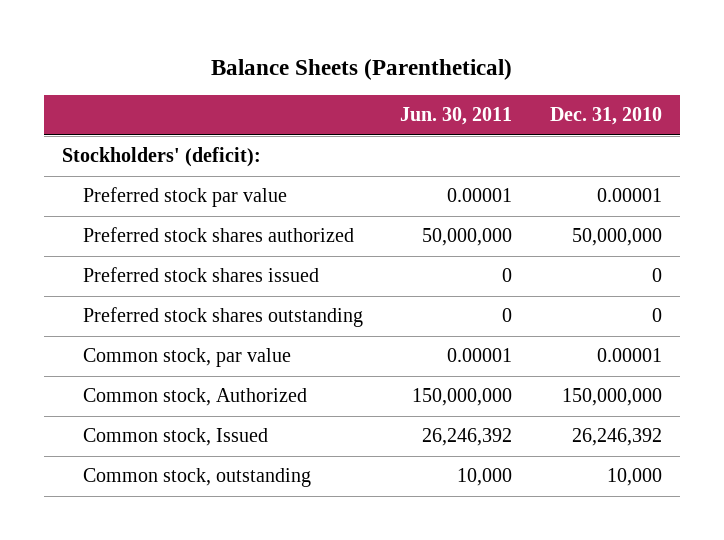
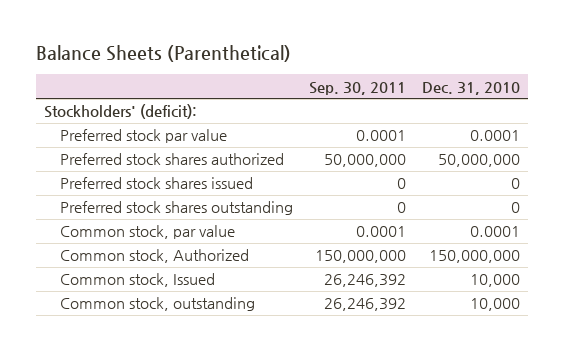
[400,107,513,126] Jun. 30, 2011 -> none
none -> [309,81,407,95] Sep. 30, 2011
[596,188,662,203] 0.00001 -> [470,130,521,142] 0.0001
[596,348,662,363] 0.00001 -> [470,226,521,238] 0.0001
[571,428,662,447] 26,246,392 -> [470,274,521,288] 10,000

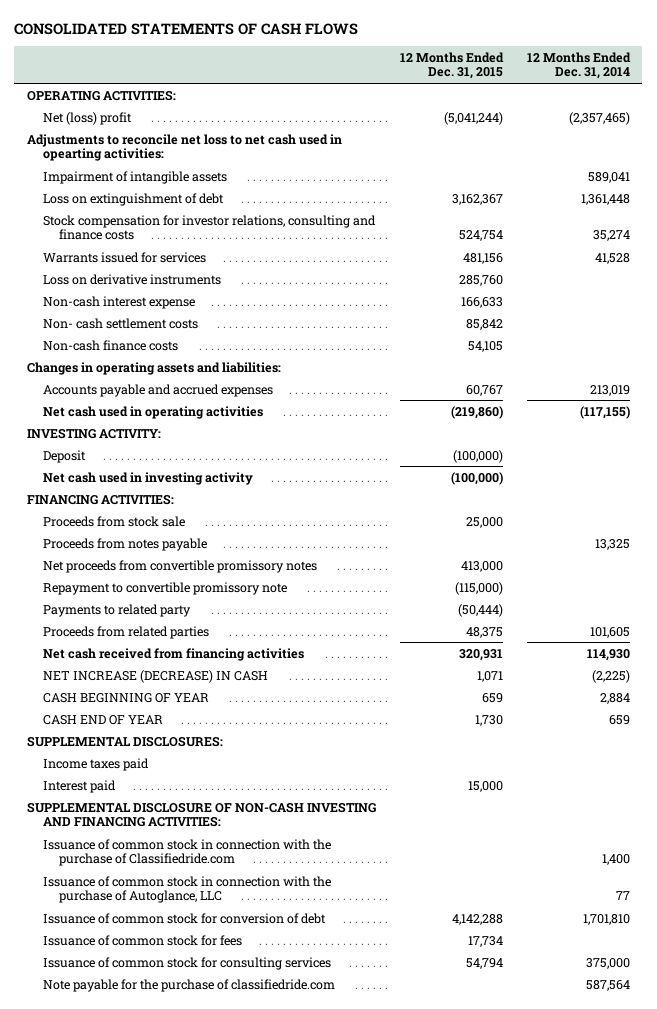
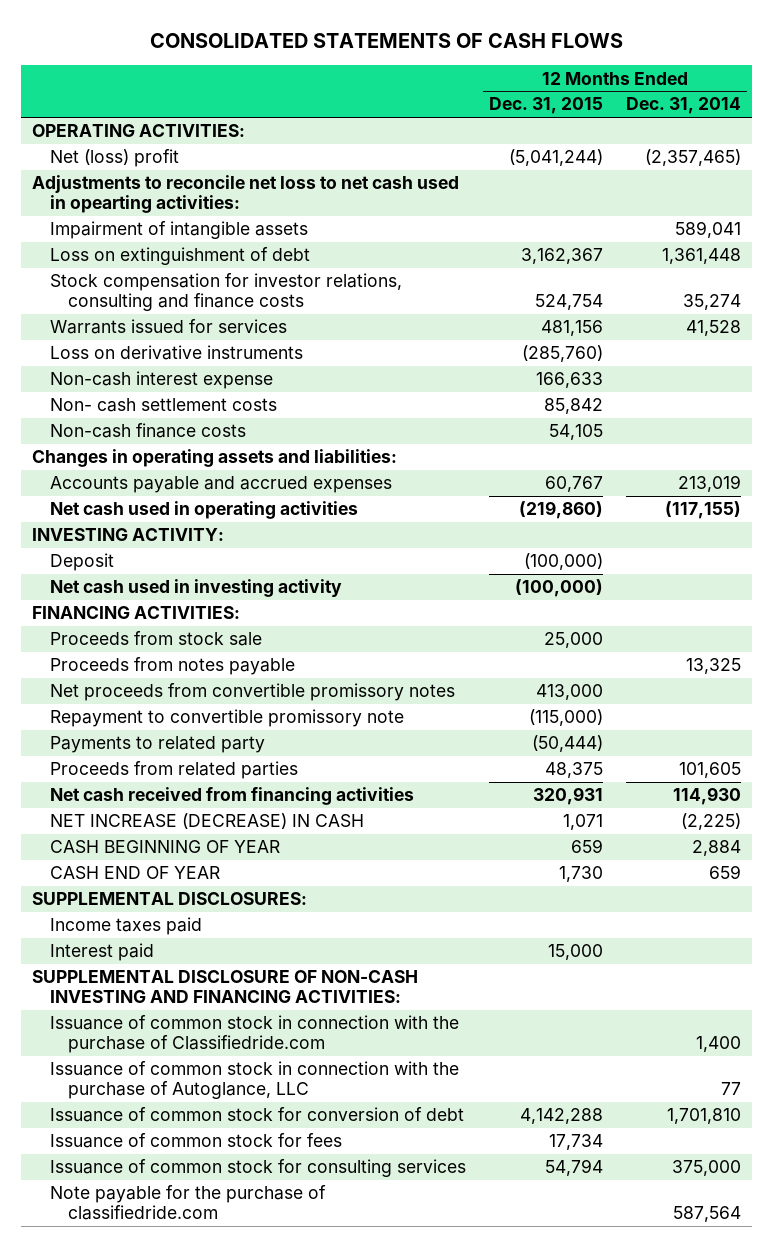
[458,274,503,286] 285,760 -> [522,345,604,363] (285,760)

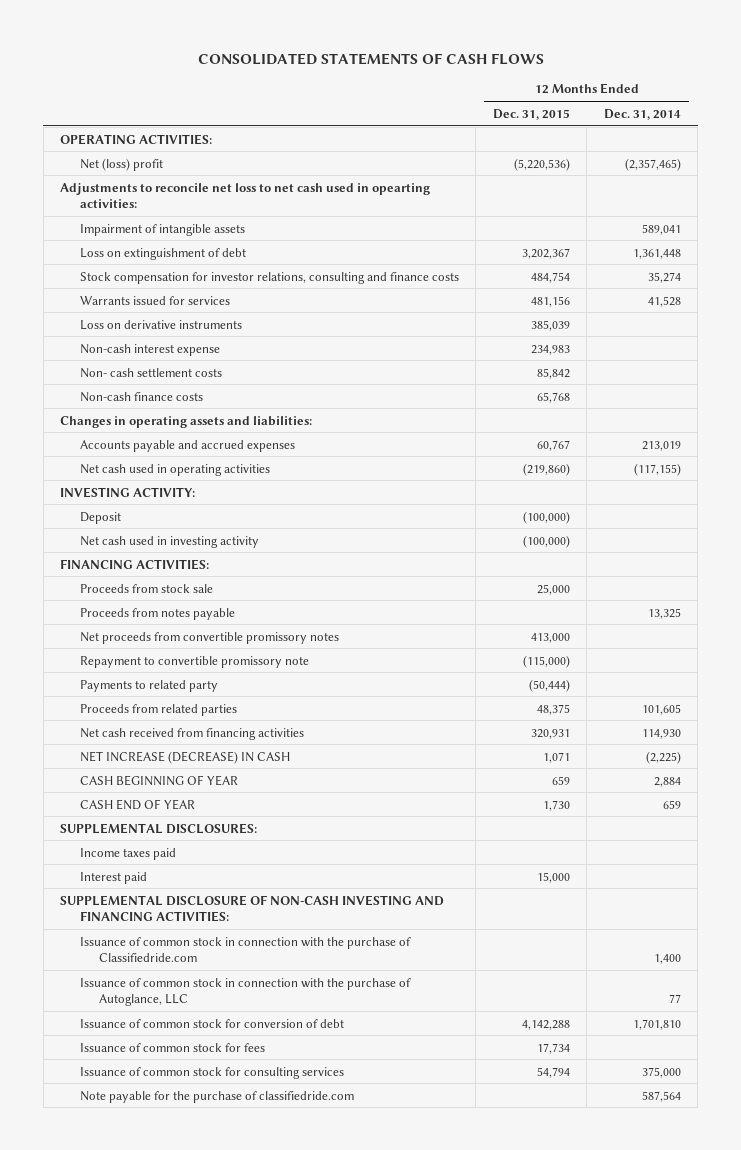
[509,149,604,167] (5,041,244) -> [513,157,570,171] (5,220,536)
[521,248,604,265] 3,162,367 -> [521,247,570,259] 3,202,367
[535,294,604,311] 524,754 -> [530,271,570,283] 484,754
[522,345,604,363] (285,760) -> [530,319,570,331] 385,039
[536,372,604,389] 166,633 -> [530,344,570,355] 234,983
[549,424,604,441] 54,105 -> [536,391,570,403] 65,768

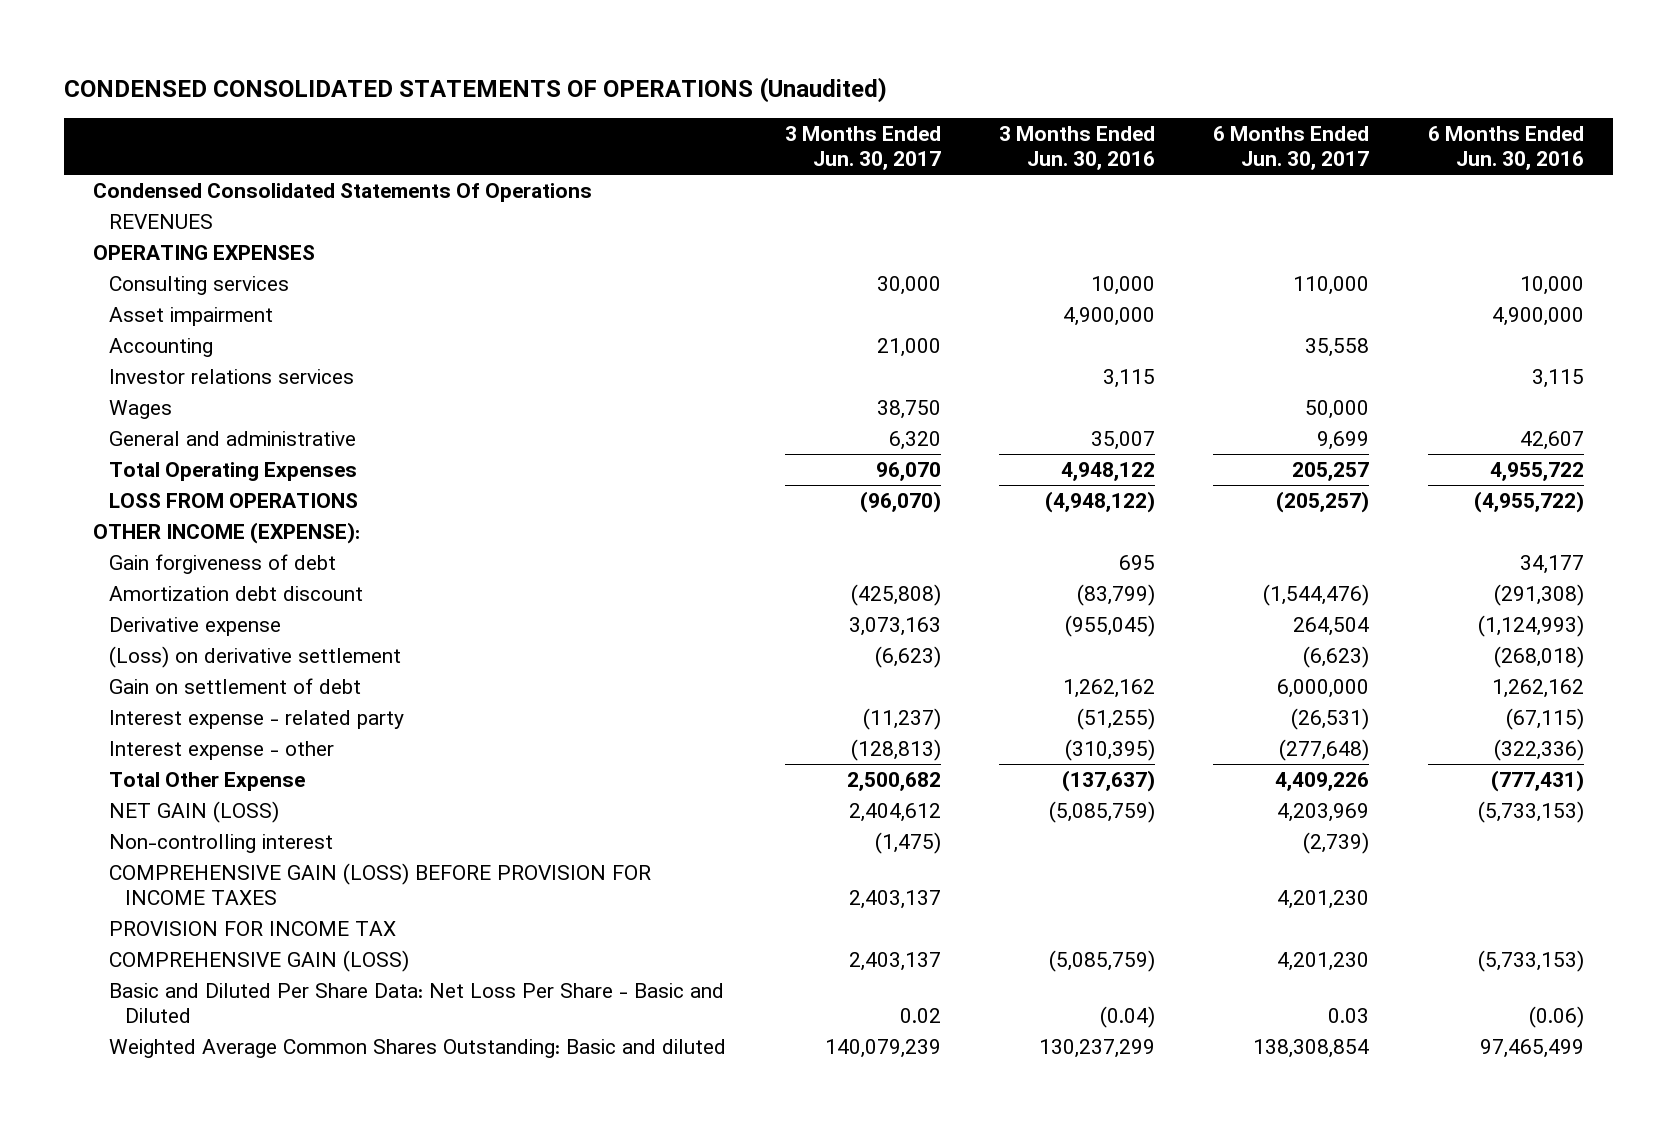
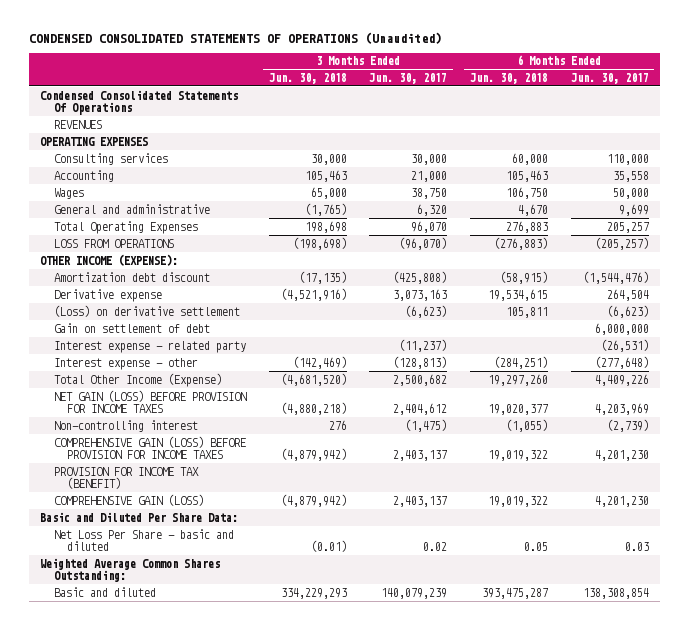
[998,126,1155,171] 3 Months Ended Jun. 30, 2016 -> none
[1427,126,1584,171] 6 Months Ended Jun. 30, 2016 -> none
none -> [268,72,347,84] Jun. 30, 2018
none -> [469,72,548,84] Jun. 30, 2018
[109,307,274,327] Asset impairment -> none
[109,369,355,385] Investor relations services -> none
[109,554,337,575] Gain forgiveness of debt -> none
[109,772,306,792] Total Other Expense -> [53,372,222,387] Total Other Income (Expense)
[109,801,280,824] NET GAIN (LOSS) -> [53,389,247,413] NET GAIN (LOSS) BEFORE PROVISION FOR INCOME TAXES
[109,921,397,937] PROVISION FOR INCOME TAX -> [53,466,199,489] PROVISION FOR INCOME TAX (BENEFIT)
none -> [40,511,239,522] Basic and Diluted Per Share Data:
[109,983,725,1024] Basic and Diluted Per Share Data: Net Loss Per Share - Basic and Diluted -> [53,528,234,551] Net Loss Per Share - basic and diluted
none -> [40,557,221,582] Weighted Average Common Shares Outstanding:
[109,1039,727,1059] Weighted Average Common Shares Outstanding: Basic and diluted -> [53,586,156,597] Basic and diluted

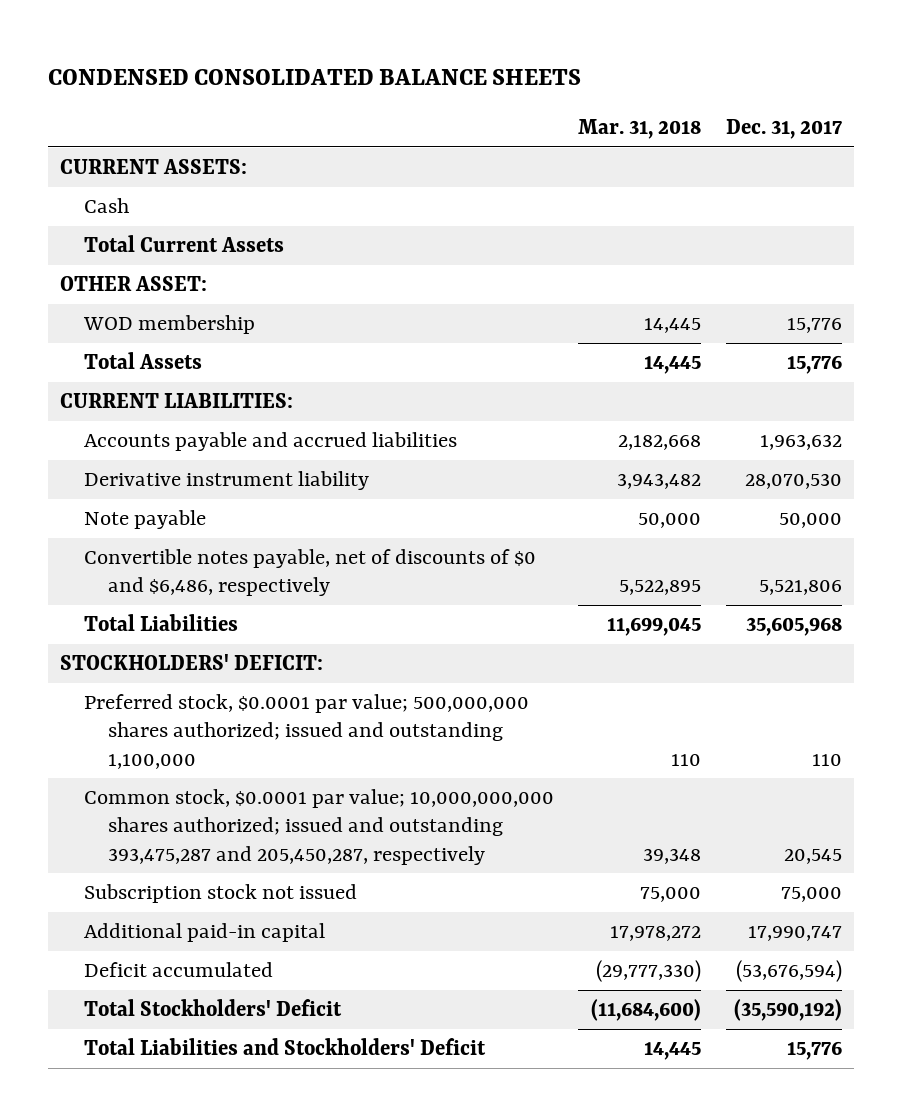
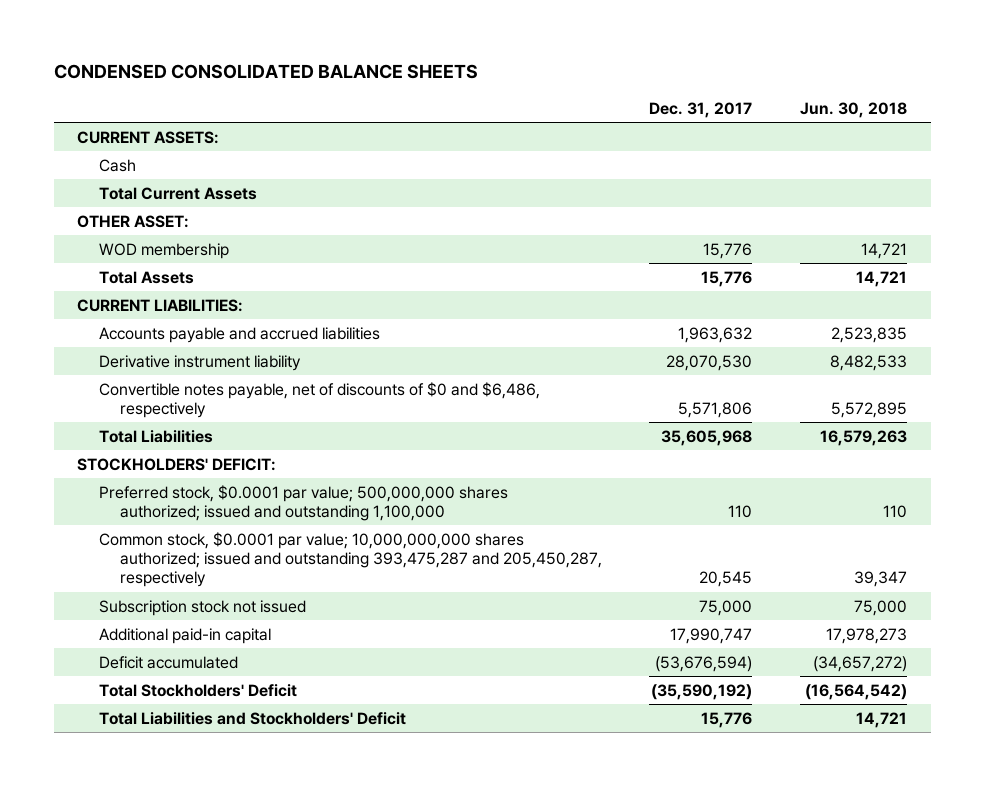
[578,119,702,140] Mar. 31, 2018 -> none
none -> [800,101,908,118] Jun. 30, 2018
[84,510,207,530] Note payable -> none
[758,580,842,596] 5,521,806 -> [678,401,753,418] 5,571,806

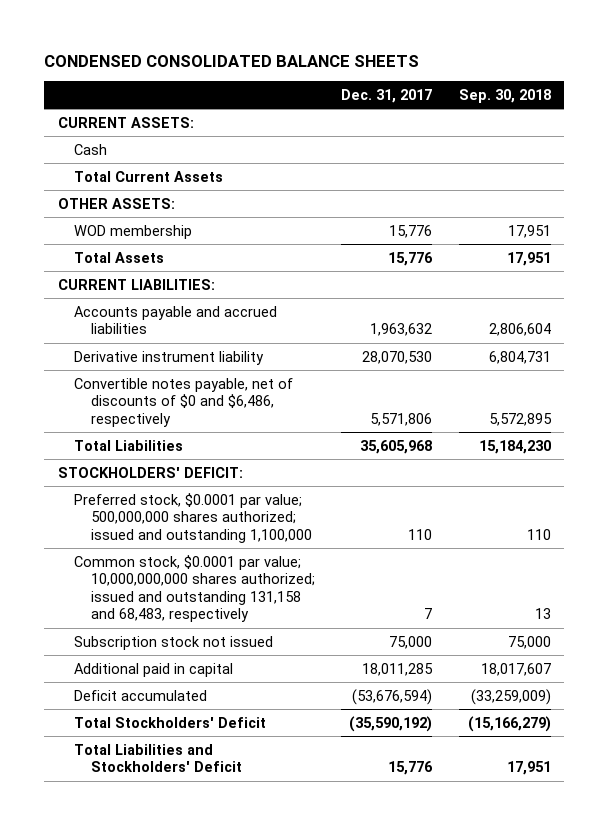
[800,101,908,118] Jun. 30, 2018 -> none
none -> [459,88,552,103] Sep. 30, 2018
[77,214,190,228] OTHER ASSET: -> [57,197,175,209] OTHER ASSETS:
[98,531,602,588] Common stock, $0.0001 par value; 10,000,000,000 shares authorized; issued and outstanding 393,475,287 and 205,450,287, respectively -> [74,554,315,623] Common stock, $0.0001 par value; 10,000,000,000 shares authorized; issued and outstanding 131,158 and 68,483, respectively
[699,571,753,588] 20,545 -> [424,608,433,620] 7
[98,627,271,644] Additional paid-in capital -> [74,662,234,677] Additional paid in capital
[670,627,753,644] 17,990,747 -> [362,662,434,676] 18,011,285

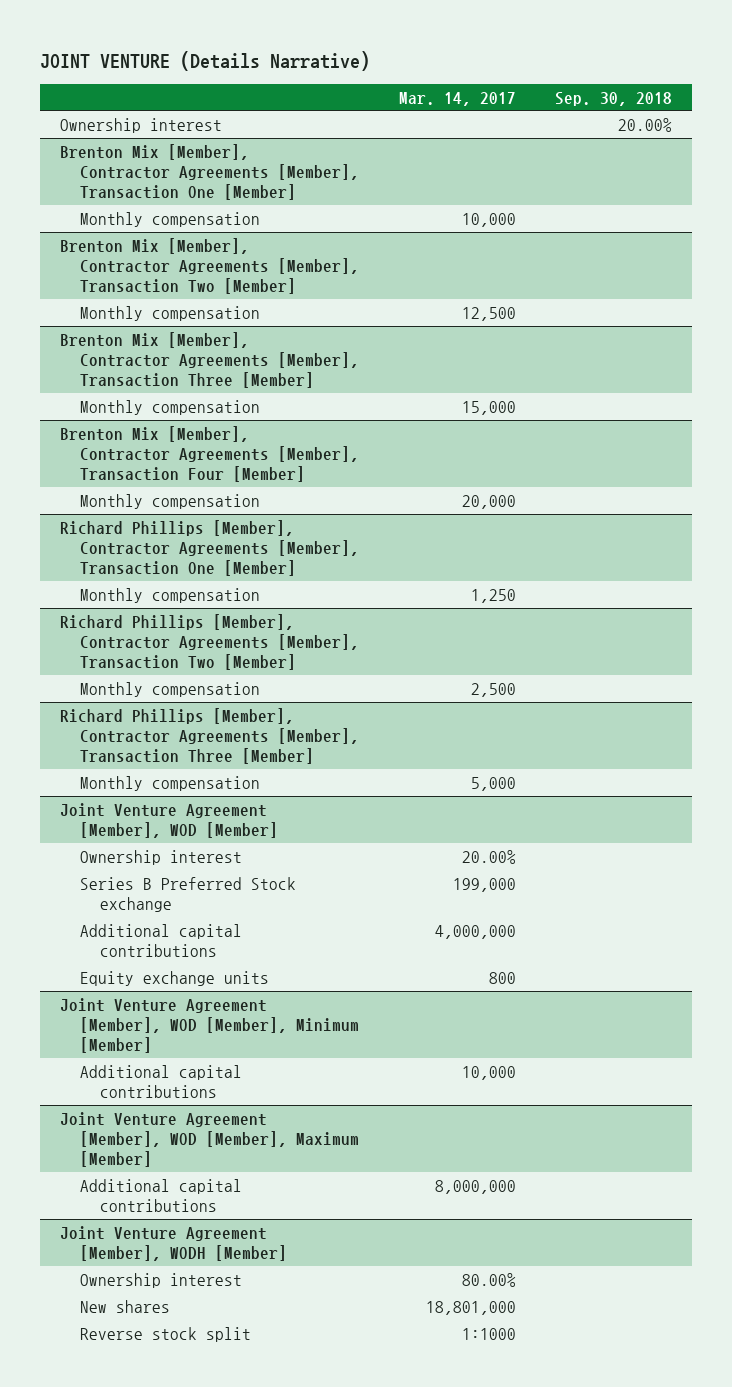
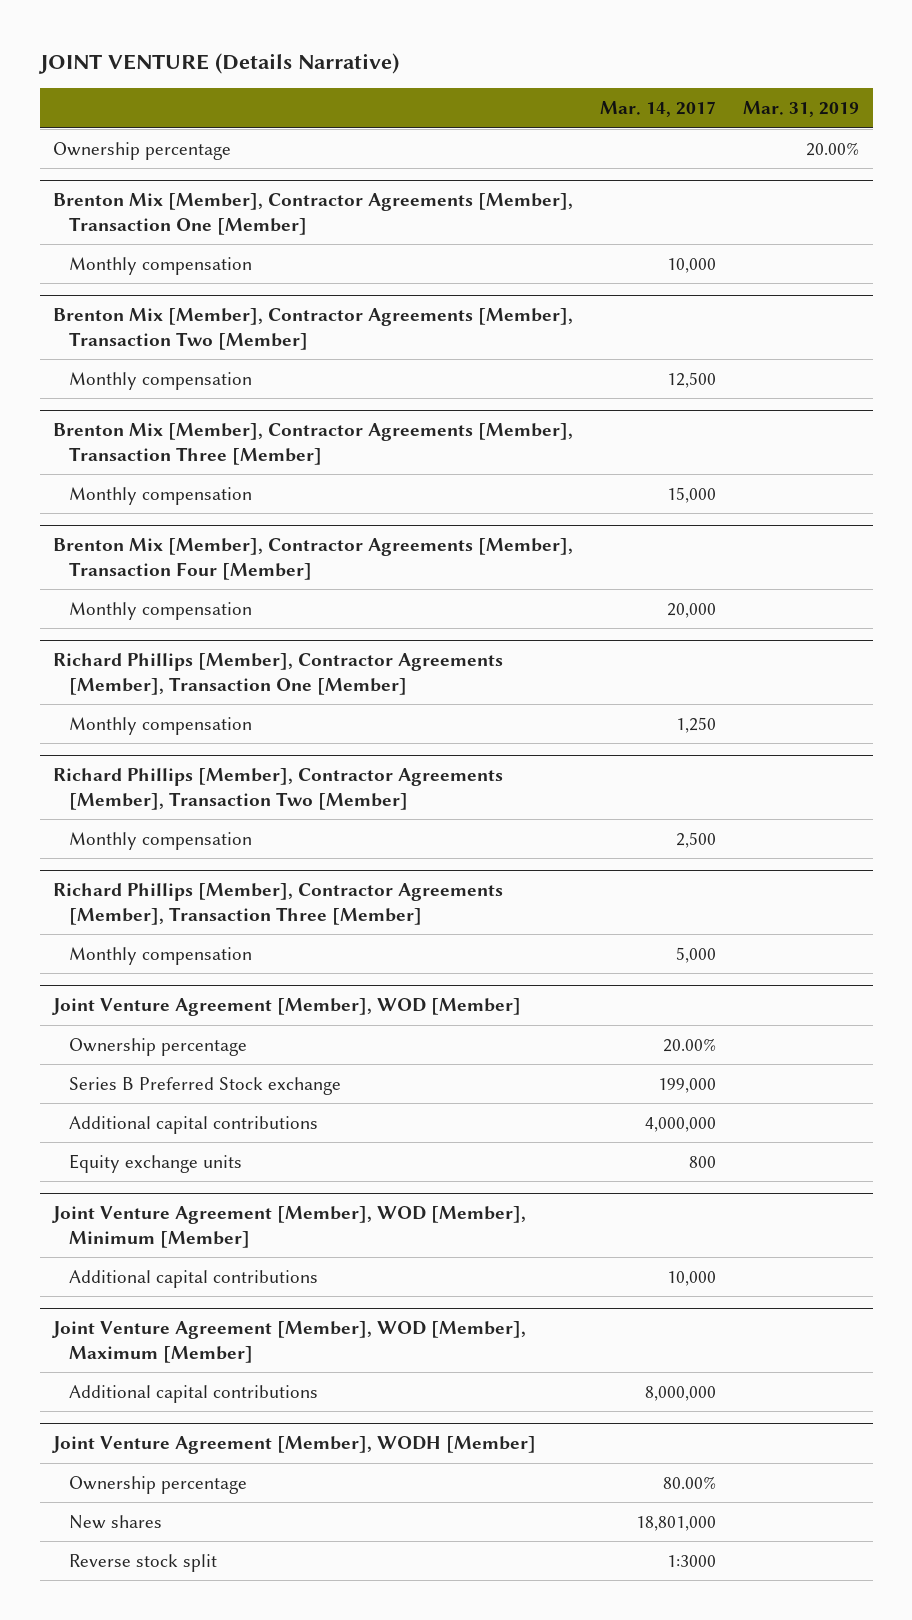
[555,91,673,106] Sep. 30, 2018 -> none
none -> [743,101,860,118] Mar. 31, 2019
[60,117,223,133] Ownership interest -> [53,141,232,160] Ownership percentage
[79,849,242,865] Ownership interest -> [68,1037,247,1056] Ownership percentage
[79,1272,242,1288] Ownership interest -> [68,1475,247,1494] Ownership percentage
[461,1327,516,1340] 1:1000 -> [667,1554,717,1567] 1:3000

